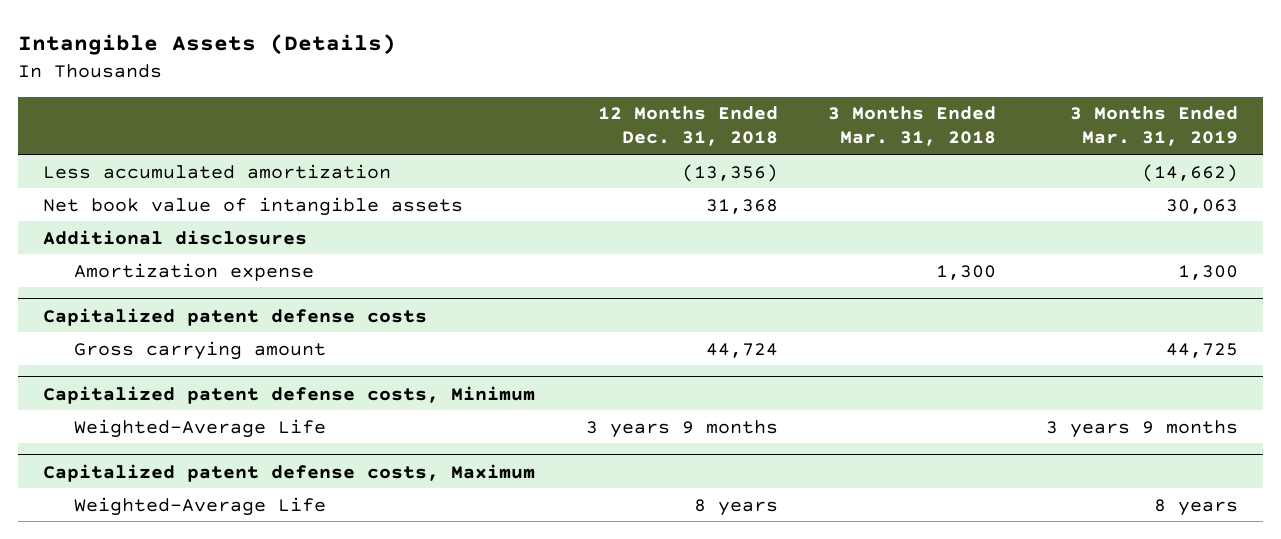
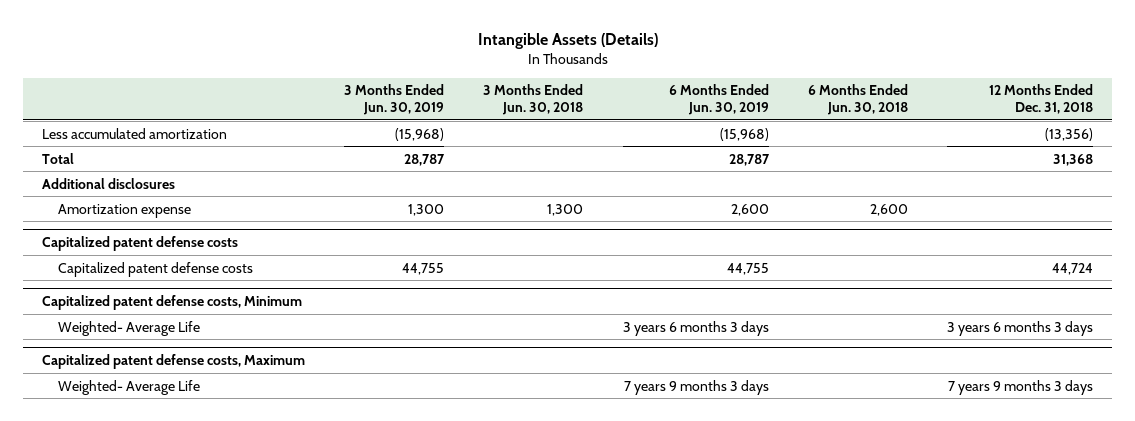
[827,106,996,147] 3 Months Ended Mar. 31, 2018 -> none
[1069,106,1238,147] 3 Months Ended Mar. 31, 2019 -> none
none -> [344,84,445,116] 3 Months Ended Jun. 30, 2019
none -> [483,84,584,116] 3 Months Ended Jun. 30, 2018
none -> [668,84,769,116] 6 Months Ended Jun. 30, 2019
none -> [807,84,908,116] 6 Months Ended Jun. 30, 2018
[43,196,464,216] Net book value of intangible assets -> [42,152,75,164] Total
[73,340,326,360] Gross carrying amount -> [58,261,254,277] Capitalized patent defense costs
[73,418,326,438] Weighted-Average Life -> [58,320,201,336] Weighted- Average Life
[585,419,778,438] 3 years 9 months -> [946,320,1093,336] 3 years 6 months 3 days
[73,496,326,516] Weighted-Average Life -> [58,379,201,395] Weighted- Average Life
[693,498,778,516] 8 years -> [947,379,1093,395] 7 years 9 months 3 days

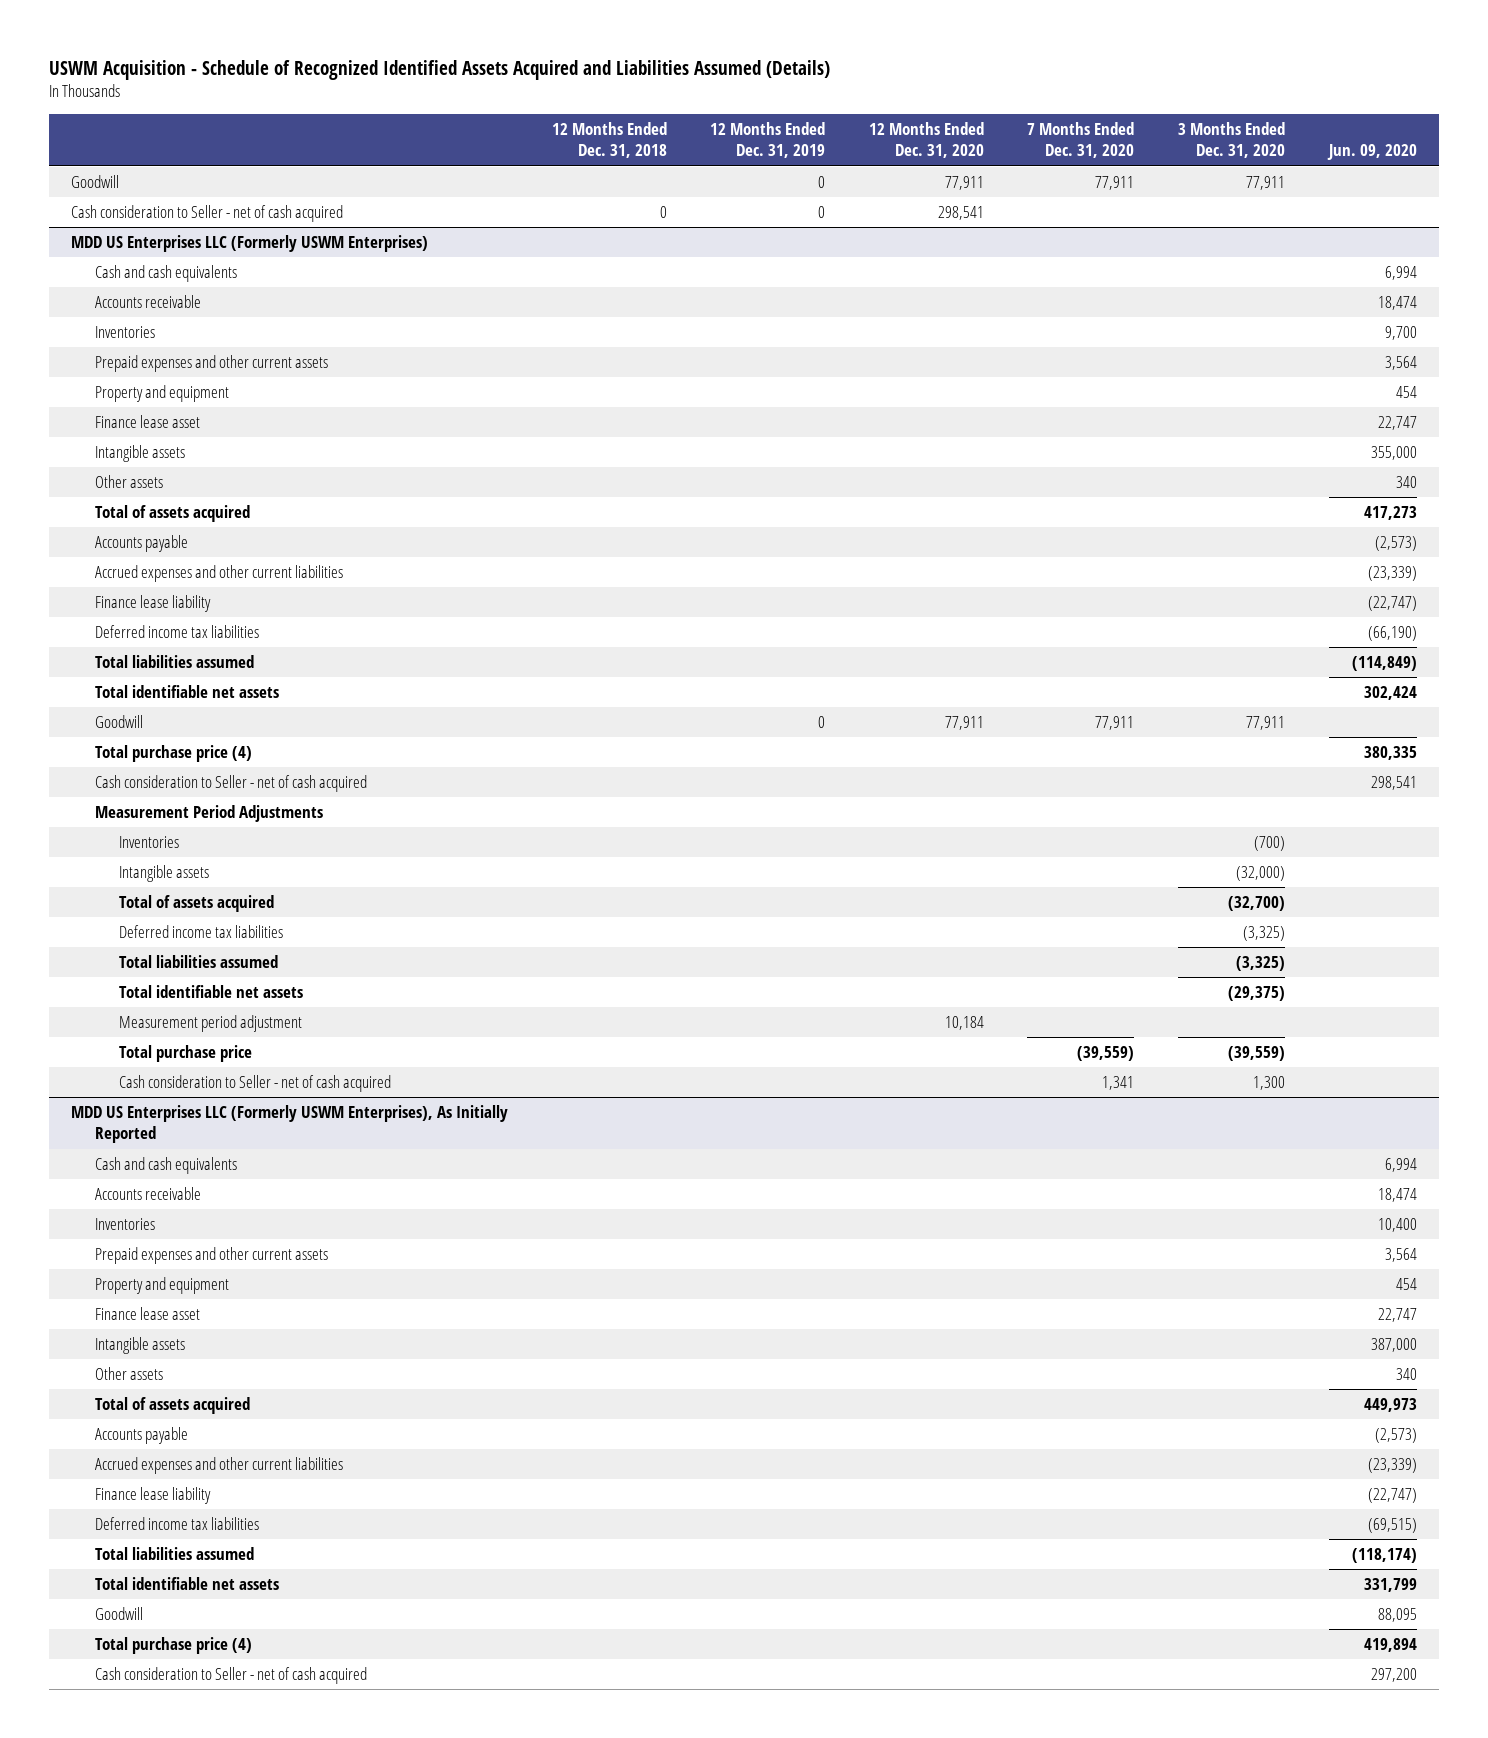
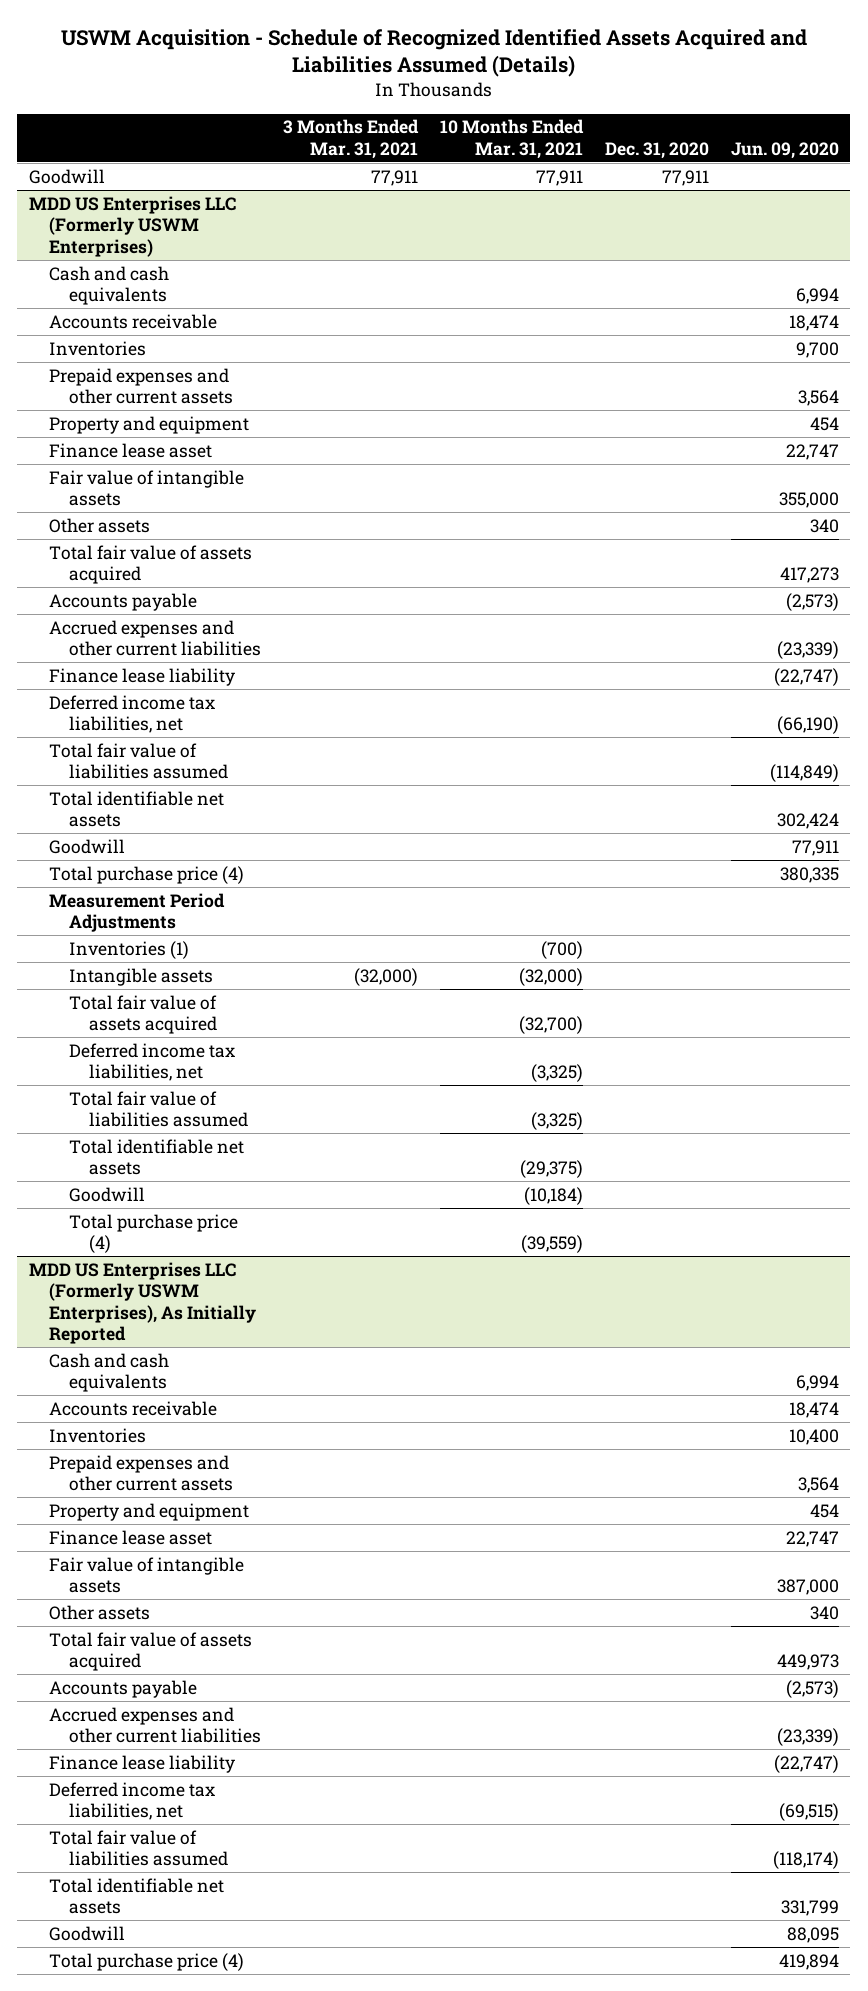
[551,121,667,159] 12 Months Ended Dec. 31, 2018 -> none
[710,121,826,159] 12 Months Ended Dec. 31, 2019 -> none
[868,121,984,159] 12 Months Ended Dec. 31, 2020 -> none
[1027,121,1135,159] 7 Months Ended Dec. 31, 2020 -> none
[1178,121,1286,159] 3 Months Ended Dec. 31, 2020 -> none
none -> [283,119,420,159] 3 Months Ended Mar. 31, 2021
none -> [440,119,585,159] 10 Months Ended Mar. 31, 2021
none -> [605,141,710,159] Dec. 31, 2020
[71,204,344,222] Cash consideration to Seller - net of cash acquired -> none
[94,444,185,462] Intangible assets -> [48,469,244,507] Fair value of intangible assets
[94,504,250,522] Total of assets acquired -> [48,544,252,585] Total fair value of assets acquired
[94,624,259,638] Deferred income tax liabilities -> [48,694,215,734] Deferred income tax liabilities, net
[94,654,254,668] Total liabilities assumed -> [48,742,228,780] Total fair value of liabilities assumed
none -> [48,838,125,854] Goodwill
[94,774,367,792] Cash consideration to Seller - net of cash acquired -> none
[118,835,179,848] Inventories -> [68,940,189,959] Inventories (1)
[118,894,274,912] Total of assets acquired -> [68,994,218,1035] Total fair value of assets acquired
[118,924,283,938] Deferred income tax liabilities -> [68,1042,235,1082] Deferred income tax liabilities, net
[118,954,278,968] Total liabilities assumed -> [68,1090,249,1128] Total fair value of liabilities assumed
[118,1014,302,1032] Measurement period adjustment -> none
[118,1074,391,1092] Cash consideration to Seller - net of cash acquired -> none
[94,714,143,728] Goodwill -> [68,1186,145,1202] Goodwill
[118,1044,252,1062] Total purchase price -> [68,1213,238,1254] Total purchase price (4)
[94,1336,185,1354] Intangible assets -> [48,1556,244,1594] Fair value of intangible assets
[94,1396,250,1414] Total of assets acquired -> [48,1631,252,1672] Total fair value of assets acquired
[94,1516,259,1530] Deferred income tax liabilities -> [48,1781,215,1821] Deferred income tax liabilities, net
[94,1546,254,1560] Total liabilities assumed -> [48,1829,228,1867] Total fair value of liabilities assumed
[94,1666,367,1684] Cash consideration to Seller - net of cash acquired -> none

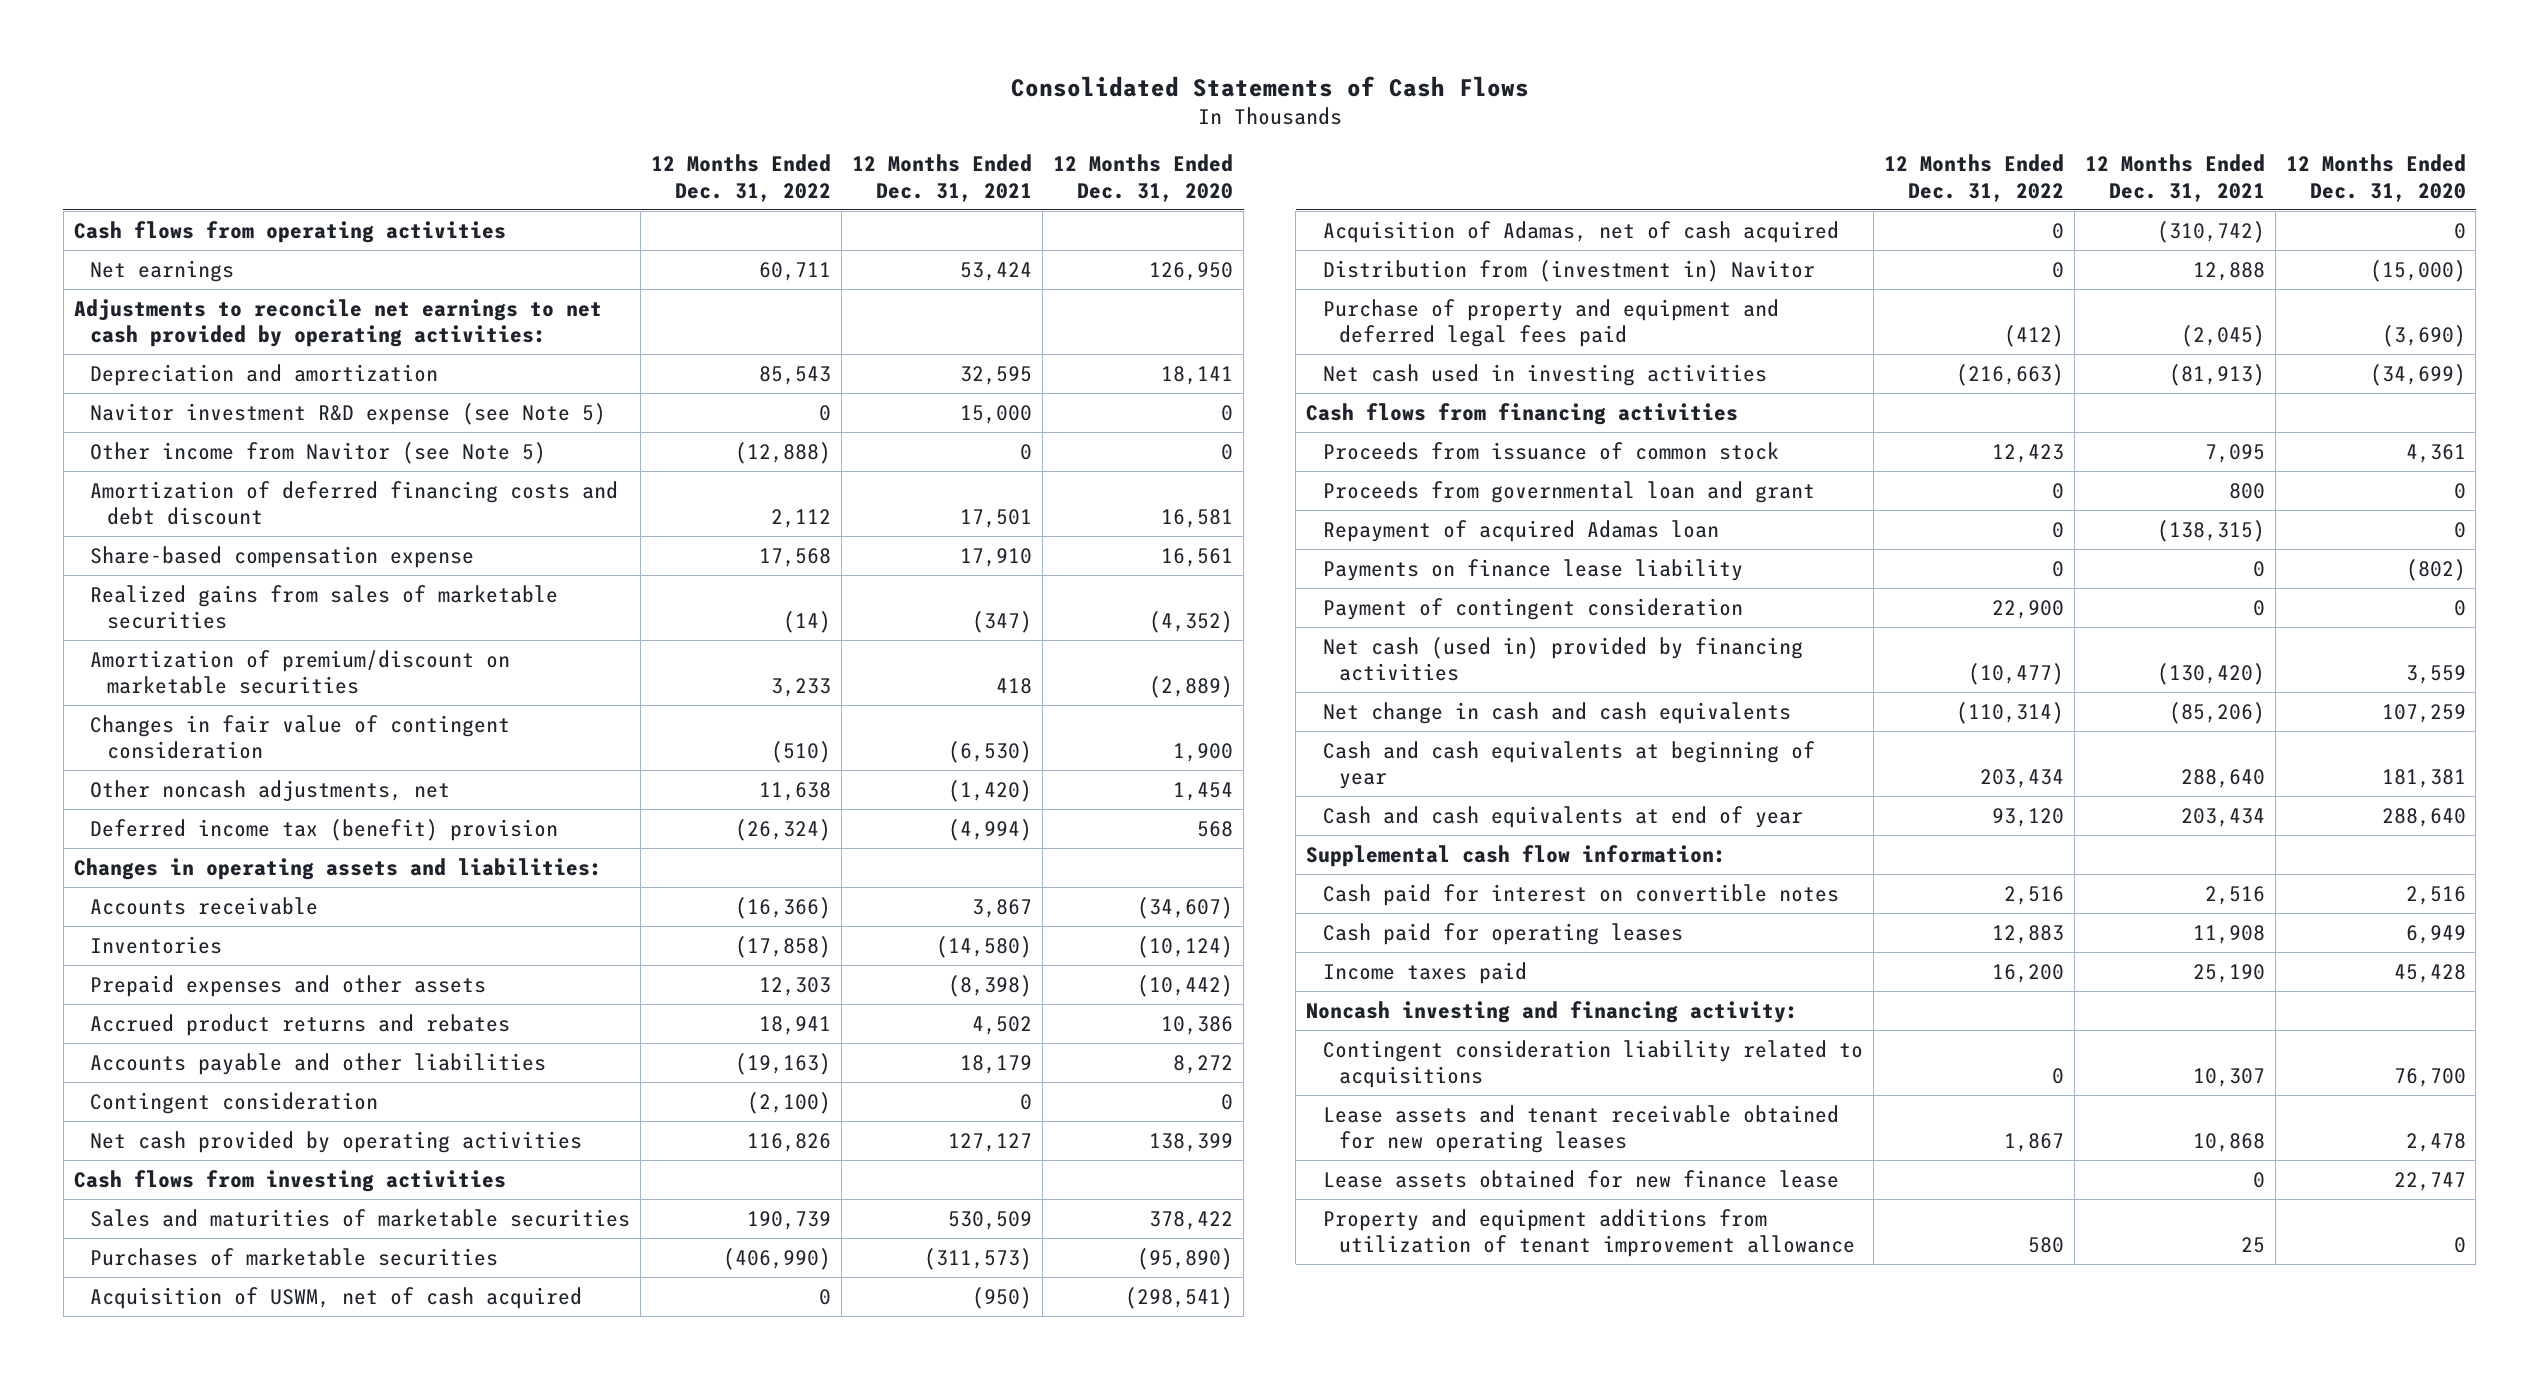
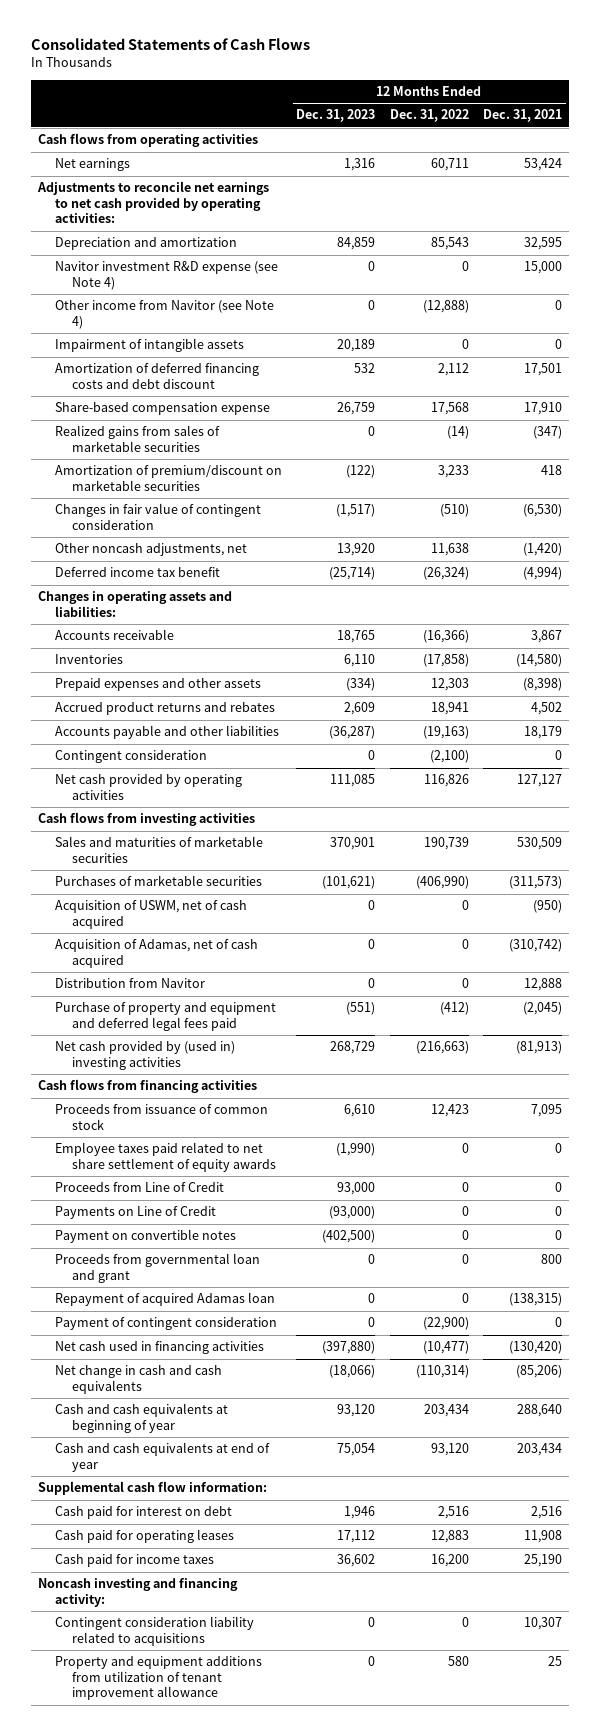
[1053,154,1234,202] 12 Months Ended Dec. 31, 2020 -> none
none -> [296,109,376,123] Dec. 31, 2023
[90,402,607,425] Navitor investment R&D expense (see Note 5) -> [54,261,278,290] Navitor investment R&D expense (see Note 4)
[90,441,547,464] Other income from Navitor (see Note 5) -> [54,300,274,329] Other income from Navitor (see Note 4)
none -> [54,338,244,353] Impairment of intangible assets
[90,818,559,841] Deferred income tax (benefit) provision -> [54,567,220,578] Deferred income tax benefit
[1322,259,1815,282] Distribution from (investment in) Navitor -> [54,978,205,989] Distribution from Navitor
[1322,363,1767,386] Net cash used in investing activities -> [54,1041,235,1070] Net cash provided by (used in) investing activities
none -> [54,1142,276,1172] Employee taxes paid related to net share settlement of equity awards
none -> [54,1182,224,1193] Proceeds from Line of Credit
none -> [54,1206,216,1220] Payments on Line of Credit
none -> [54,1229,236,1244] Payment on convertible notes
[1322,558,1743,581] Payments on finance lease liability -> none
[1991,599,2064,619] 22,900 -> [422,1317,469,1331] (22,900)
[1322,636,1803,682] Net cash (used in) provided by financing activities -> [54,1341,264,1355] Net cash used in financing activities
[1322,883,1839,906] Cash paid for interest on convertible notes -> [54,1506,232,1520] Cash paid for interest on debt
[1322,961,1527,984] Income taxes paid -> [54,1554,214,1568] Cash paid for income taxes
[1322,1104,1839,1154] Lease assets and tenant receivable obtained for new operating leases -> none
[1322,1169,1839,1188] Lease assets obtained for new finance lease -> none

